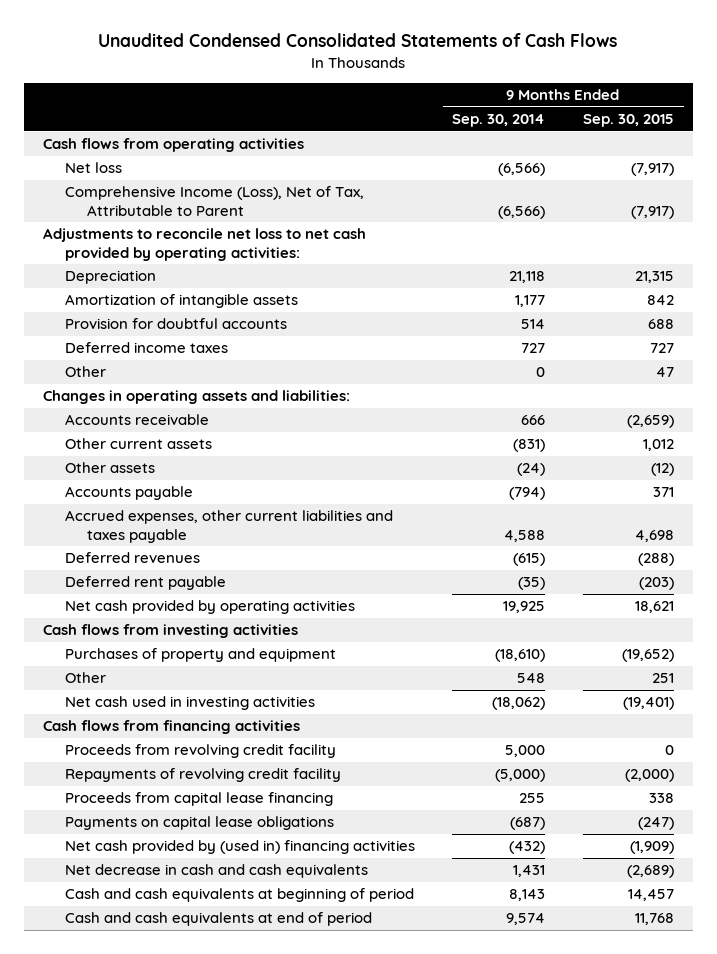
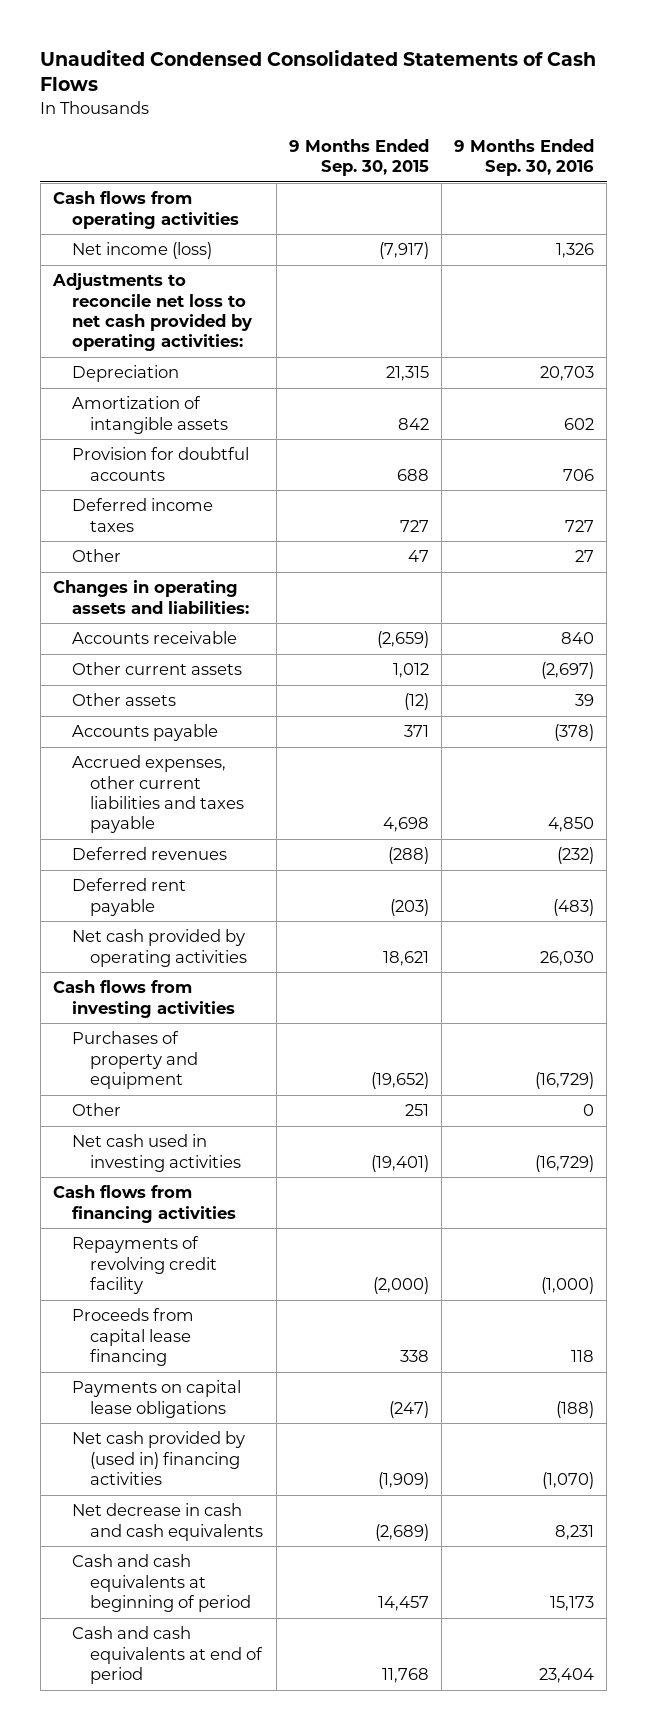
[452,114,546,128] Sep. 30, 2014 -> none
none -> [454,138,595,176] 9 Months Ended Sep. 30, 2016
[64,186,364,216] Comprehensive Income (Loss), Net of Tax, Attributable to Parent -> none
[64,162,122,174] Net loss -> [71,242,212,260] Net income (loss)
[64,744,336,759] Proceeds from revolving credit facility -> none

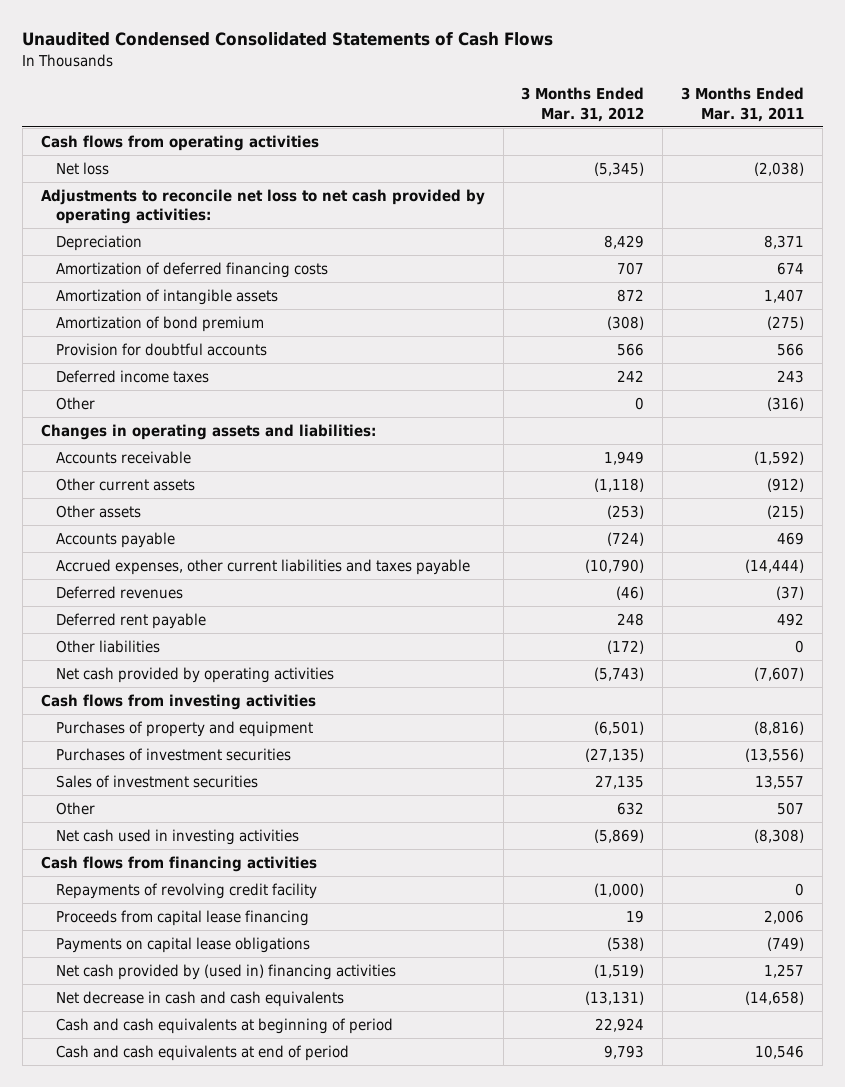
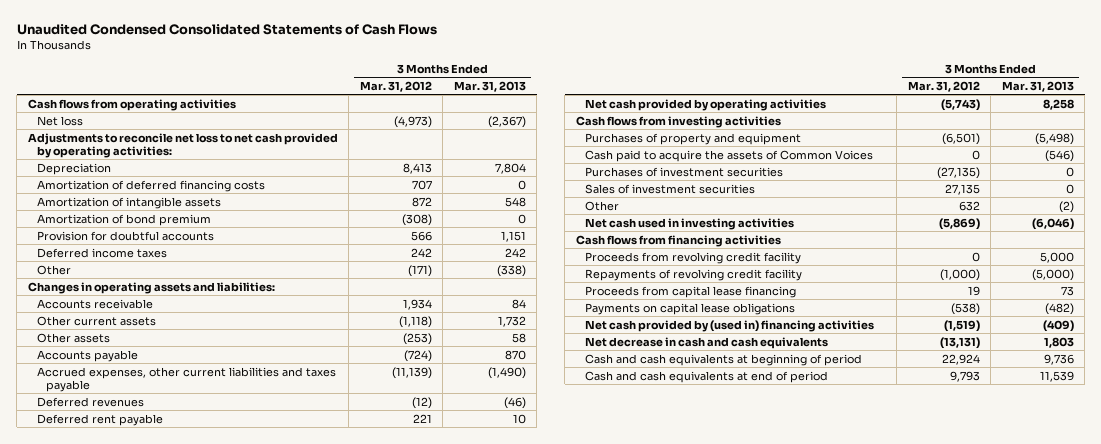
[681,87,805,122] 3 Months Ended Mar. 31, 2011 -> none
none -> [453,80,526,92] Mar. 31, 2013
[594,161,645,176] (5,345) -> [393,115,432,128] (4,973)
[604,234,645,249] 8,429 -> [402,162,432,174] 8,413
[635,396,645,410] 0 -> [407,264,432,277] (171)
[604,450,645,465] 1,949 -> [402,298,432,310] 1,934
[55,639,160,653] Other liabilities -> none
[585,558,645,573] (10,790) -> [391,366,432,379] (11,139)
[616,585,645,600] (46) -> [411,396,432,409] (12)
[617,612,645,626] 248 -> [412,413,432,423] 221
none -> [584,149,873,162] Cash paid to acquire the assets of Common Voices
none -> [584,251,801,264] Proceeds from revolving credit facility

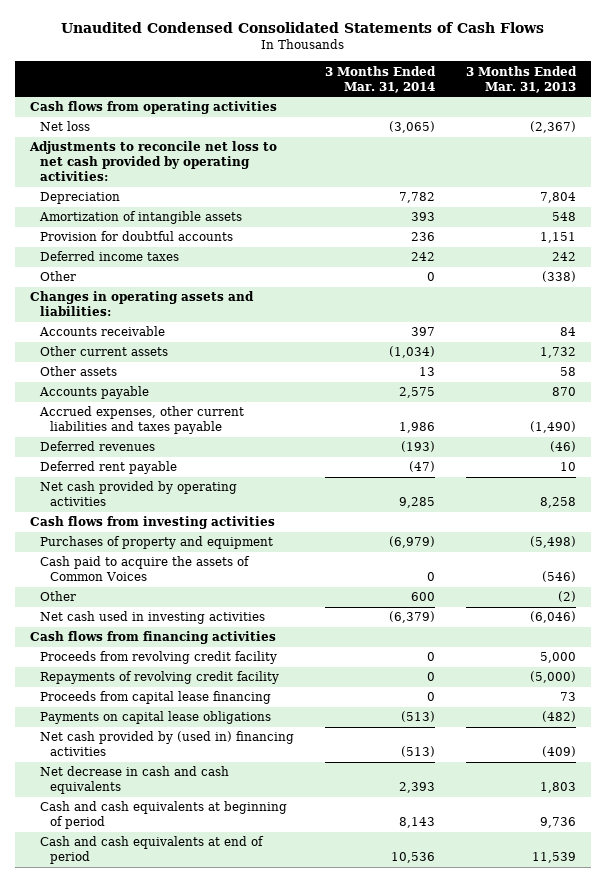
[359,80,432,92] Mar. 31, 2012 -> none
none -> [324,65,436,93] 3 Months Ended Mar. 31, 2014
[36,179,265,192] Amortization of deferred financing costs -> none
[36,213,211,226] Amortization of bond premium -> none
[584,166,783,177] Purchases of investment securities -> none
[584,183,755,194] Sales of investment securities -> none

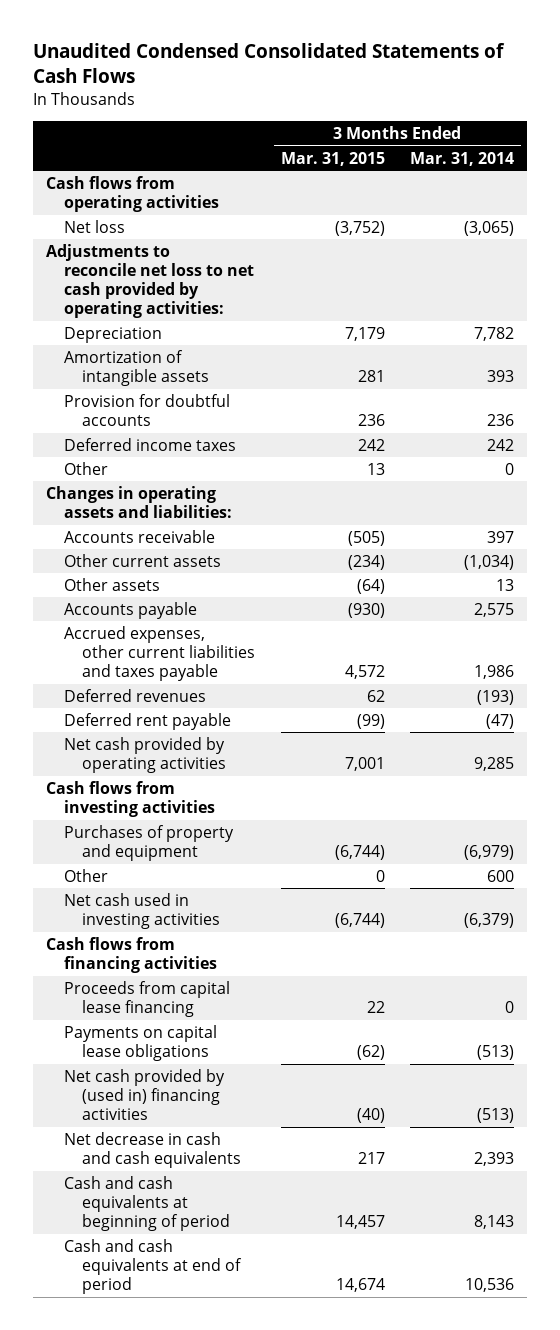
[465,65,577,93] 3 Months Ended Mar. 31, 2013 -> none
none -> [280,151,385,166] Mar. 31, 2015
[39,556,250,582] Cash paid to acquire the assets of Common Voices -> none
[39,651,277,665] Proceeds from revolving credit facility -> none
[39,671,279,685] Repayments of revolving credit facility -> none

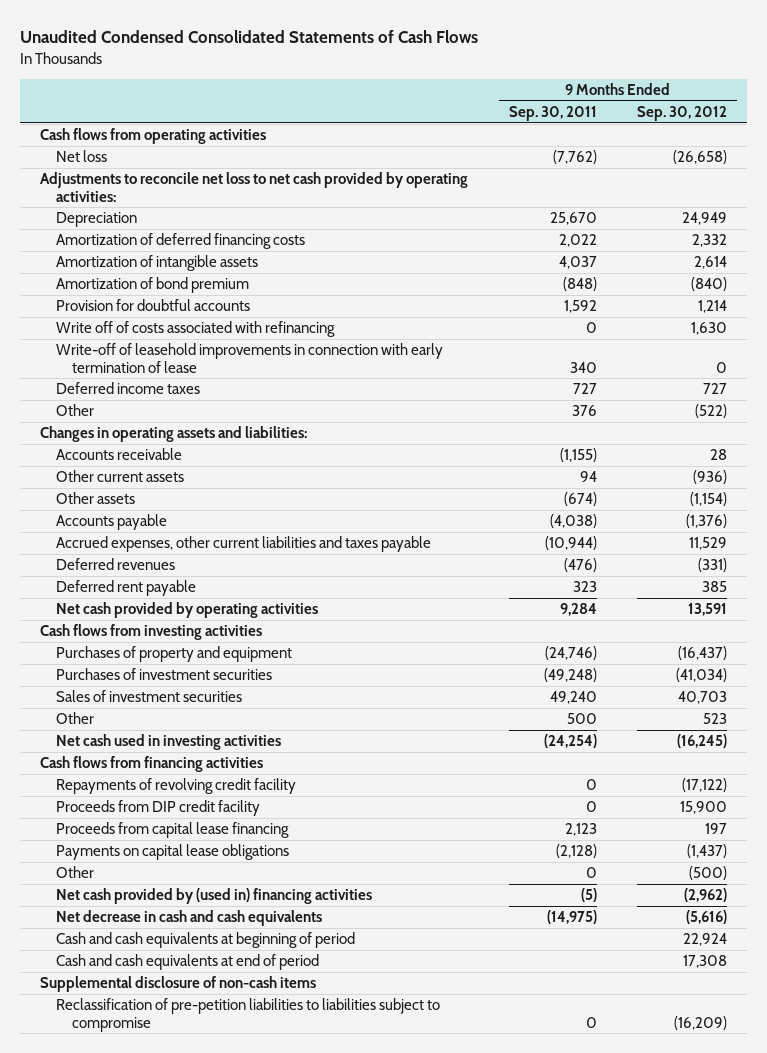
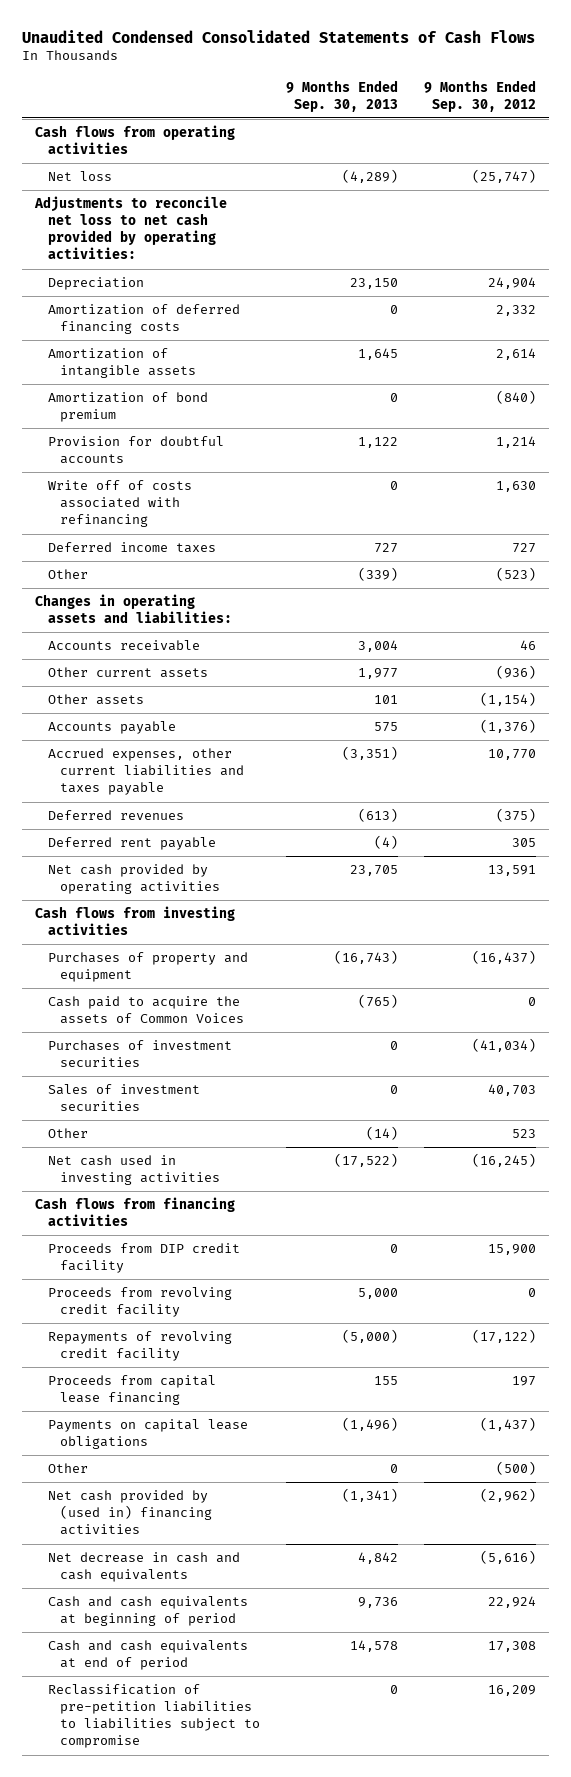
[508,105,597,121] Sep. 30, 2011 -> none
none -> [286,79,399,112] 9 Months Ended Sep. 30, 2013
[672,150,727,165] (26,658) -> [472,169,537,184] (25,747)
[681,212,727,226] 24,949 -> [488,277,537,290] 24,904
[55,343,443,373] Write-off of leasehold improvements in connection with early termination of lease -> none
[694,404,727,419] (522) -> [496,567,537,582] (523)
[709,449,727,461] 28 -> [520,640,537,651] 46
[688,537,727,551] 11,529 -> [488,749,537,761] 10,770
[697,558,727,573] (331) -> [496,808,537,823] (375)
[701,581,727,593] 385 -> [512,838,537,848] 305
none -> [47,996,245,1025] Cash paid to acquire the assets of Common Voices
none -> [47,1287,232,1318] Proceeds from revolving credit facility
[55,778,296,795] Repayments of revolving credit facility -> [47,1331,232,1362] Repayments of revolving credit facility
[40,976,317,993] Supplemental disclosure of non-cash items -> none
[673,1015,727,1030] (16,209) -> [488,1685,537,1697] 16,209

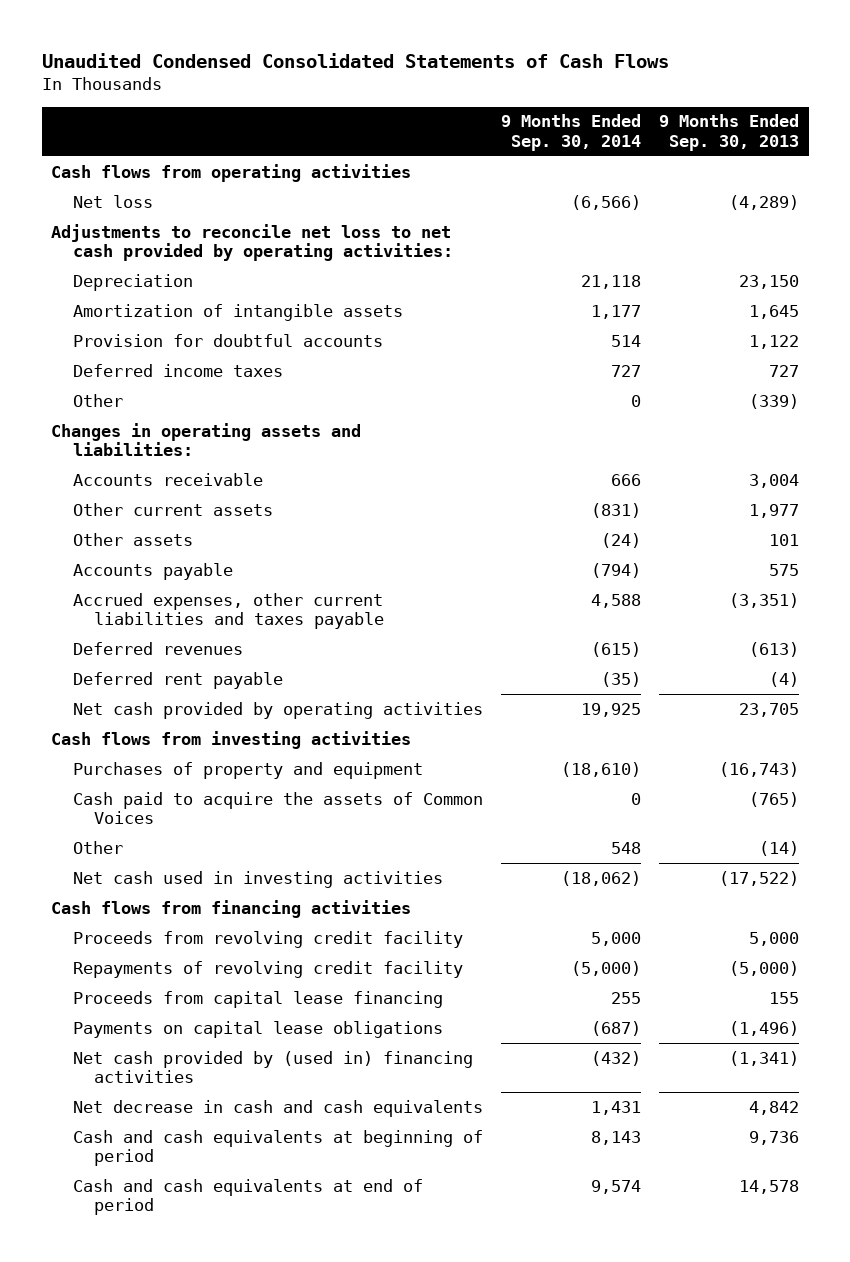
[424,79,537,112] 9 Months Ended Sep. 30, 2012 -> none
none -> [500,114,641,151] 9 Months Ended Sep. 30, 2014
[47,304,240,335] Amortization of deferred financing costs -> none
[47,392,208,423] Amortization of bond premium -> none
[47,480,192,528] Write off of costs associated with refinancing -> none
[47,1040,232,1068] Purchases of investment securities -> none
[47,1084,200,1112] Sales of investment securities -> none
[47,1243,240,1274] Proceeds from DIP credit facility -> none
[47,1463,88,1474] Other -> none
[47,1684,261,1749] Reclassification of pre-petition liabilities to liabilities subject to compromise -> none

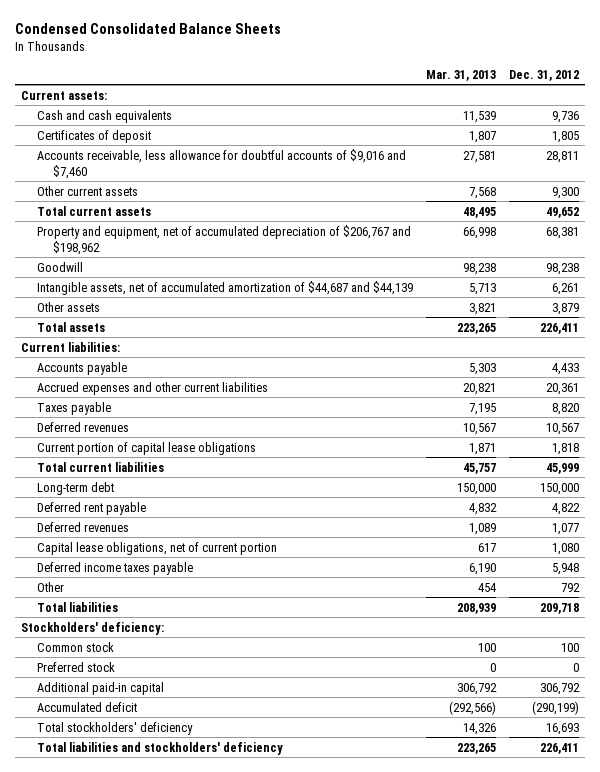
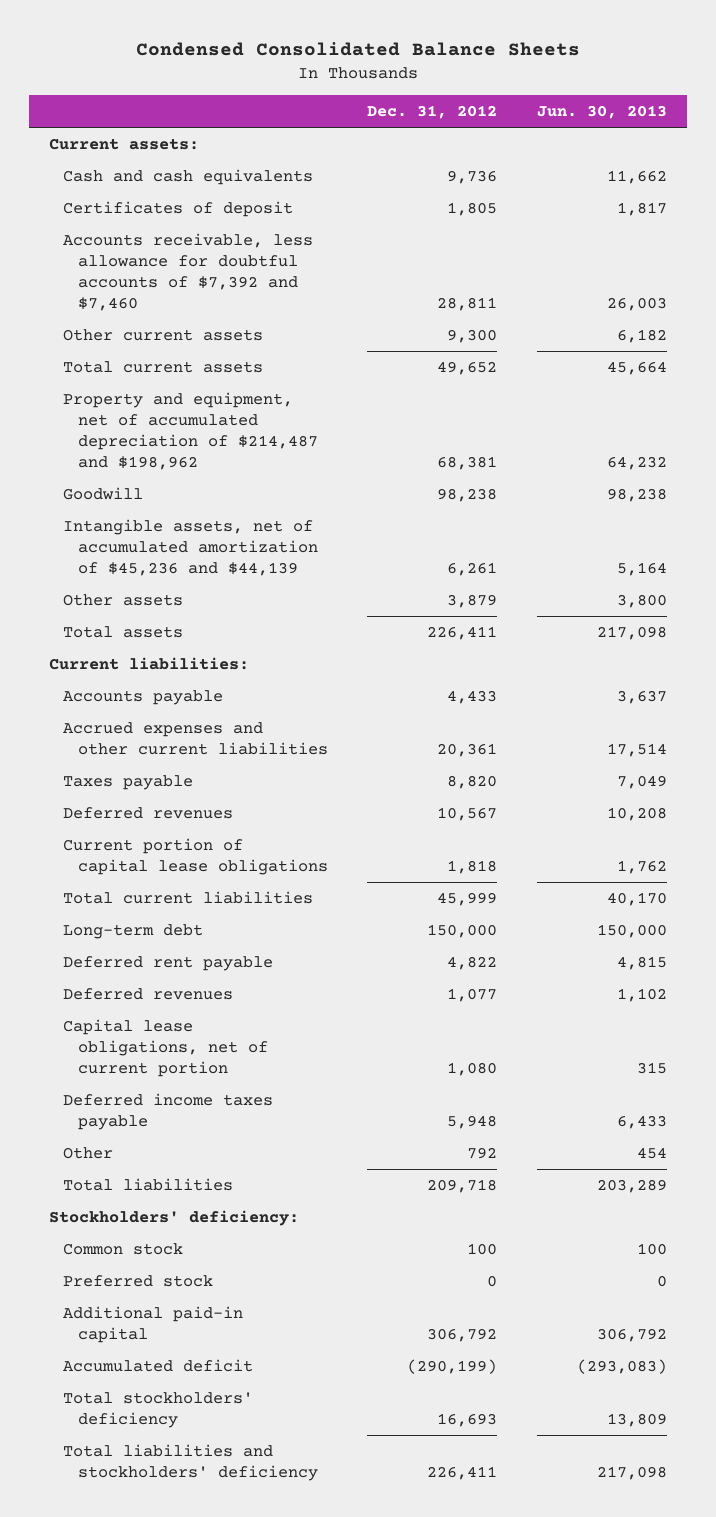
[425,69,496,81] Mar. 31, 2013 -> none
none -> [537,105,668,120] Jun. 30, 2013
[37,148,407,179] Accounts receivable, less allowance for doubtful accounts of $9,016 and $7,460 -> [63,233,314,311] Accounts receivable, less allowance for doubtful accounts of $7,392 and $7,460
[37,224,412,255] Property and equipment, net of accumulated depreciation of $206,767 and $198,962 -> [63,392,318,470] Property and equipment, net of accumulated depreciation of $214,487 and $198,962
[37,280,414,295] Intangible assets, net of accumulated amortization of $44,687 and $44,139 -> [63,519,318,576] Intangible assets, net of accumulated amortization of $45,236 and $44,139

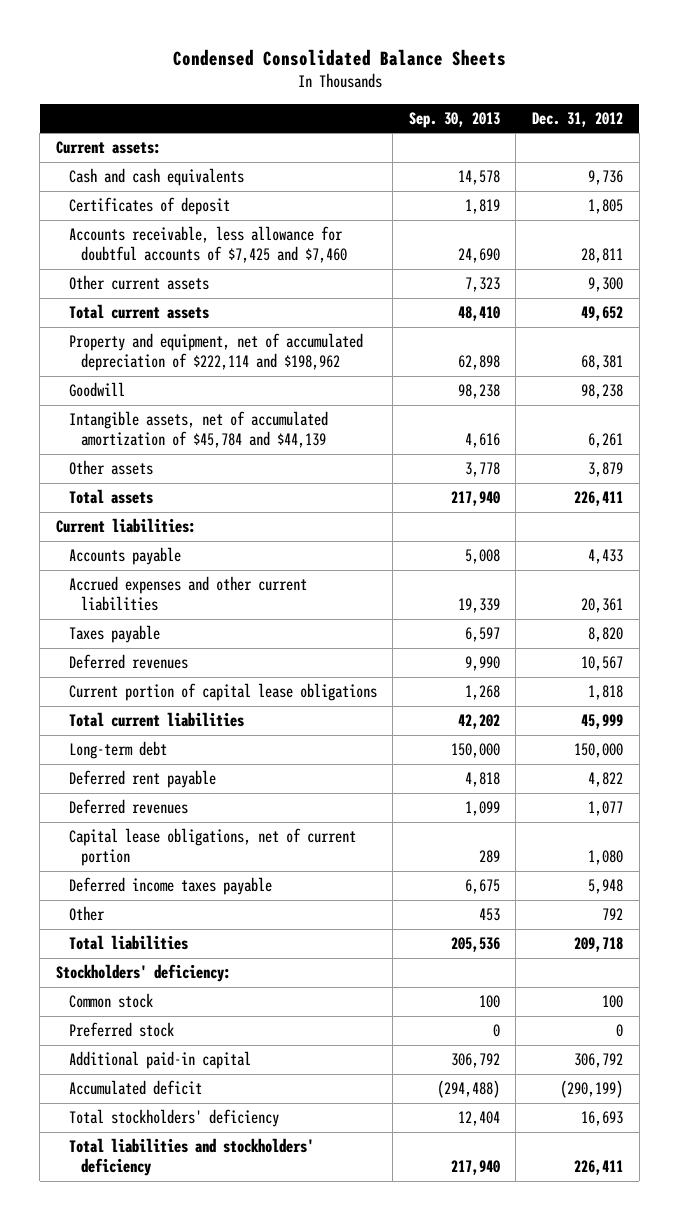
[537,105,668,120] Jun. 30, 2013 -> none
none -> [408,111,500,128] Sep. 30, 2013
[63,233,314,311] Accounts receivable, less allowance for doubtful accounts of $7,392 and $7,460 -> [68,225,348,264] Accounts receivable, less allowance for doubtful accounts of $7,425 and $7,460
[63,392,318,470] Property and equipment, net of accumulated depreciation of $214,487 and $198,962 -> [68,332,363,372] Property and equipment, net of accumulated depreciation of $222,114 and $198,962
[63,519,318,576] Intangible assets, net of accumulated amortization of $45,236 and $44,139 -> [68,410,328,449] Intangible assets, net of accumulated amortization of $45,784 and $44,139

